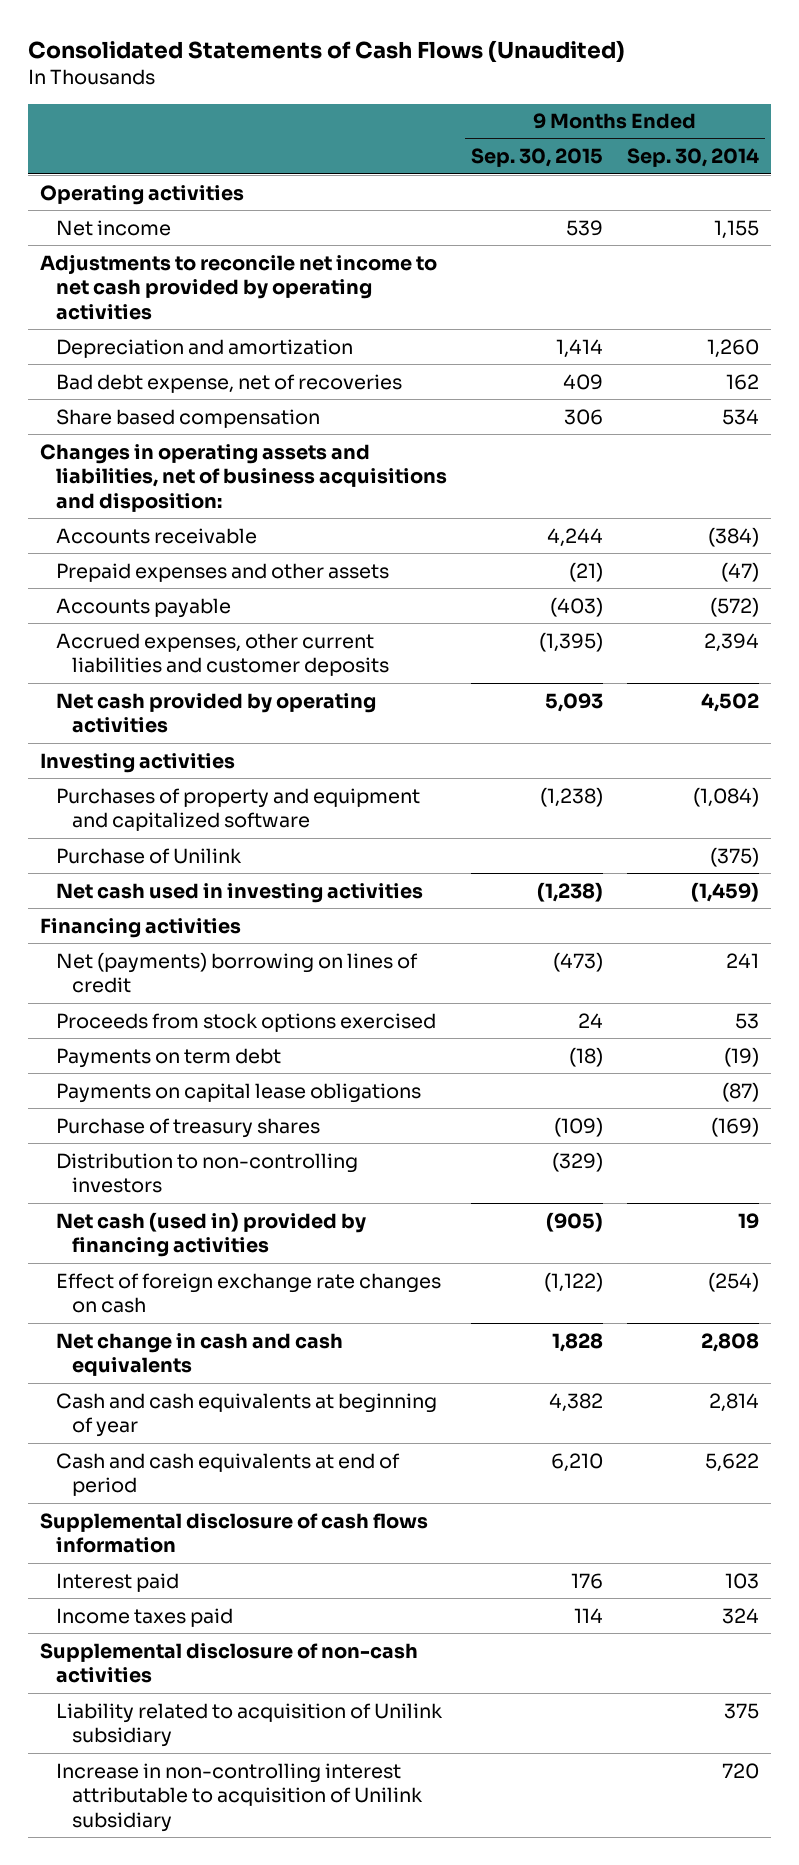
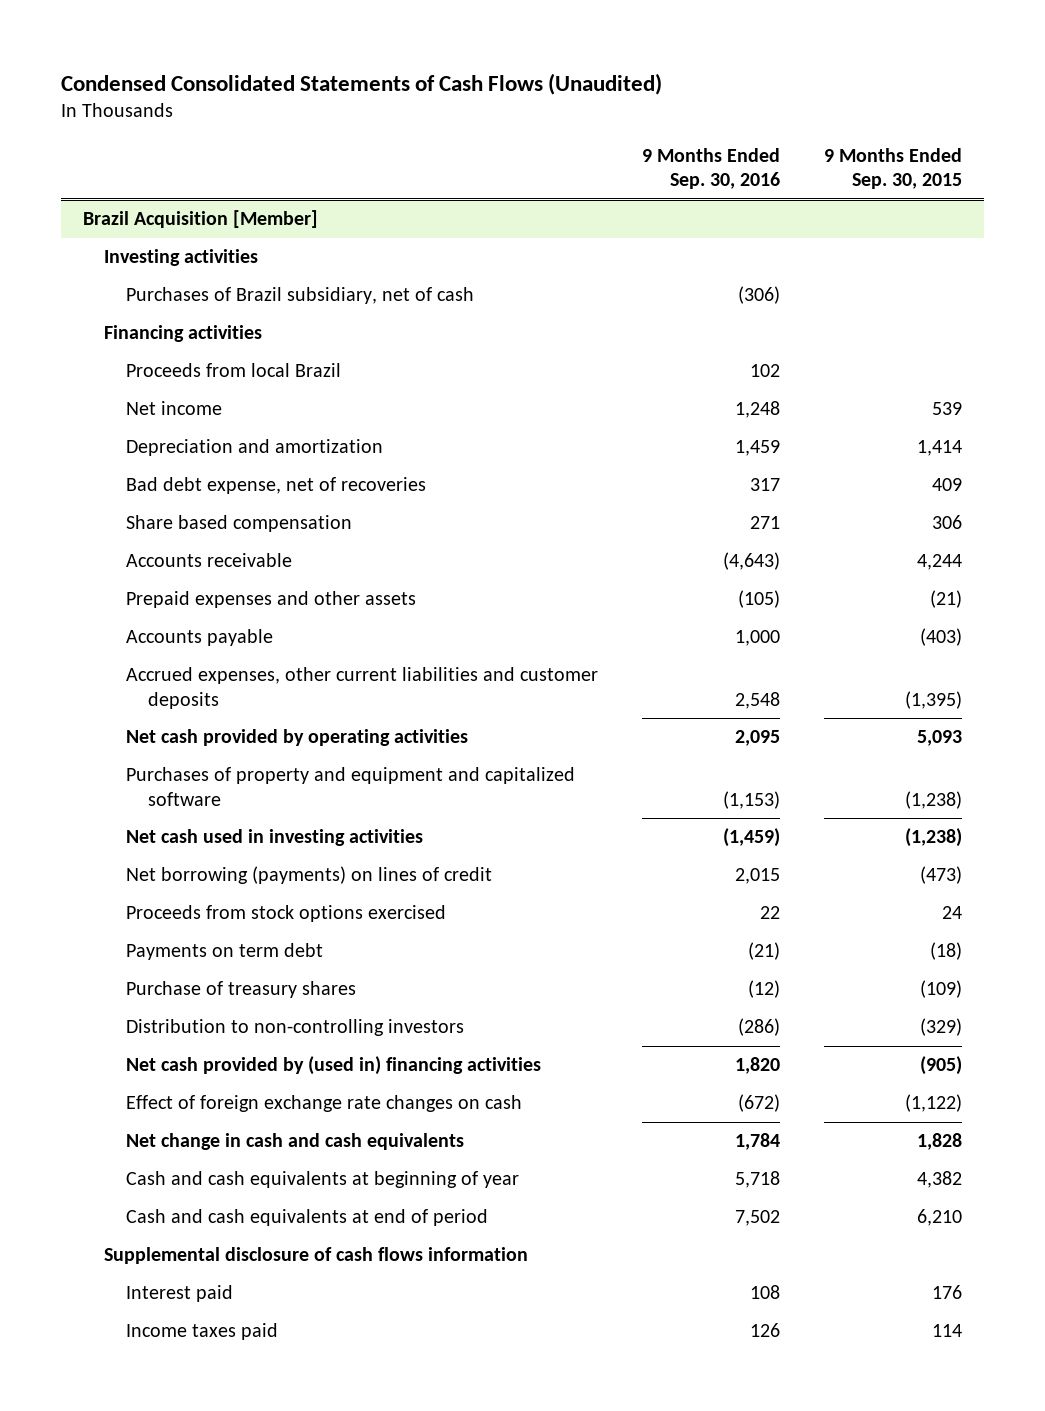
[28,40,626,64] Consolidated Statements of Cash Flows (Unaudited) -> [60,72,662,95] Condensed Consolidated Statements of Cash Flows (Unaudited)
[626,148,759,168] Sep. 30, 2014 -> none
none -> [642,147,781,190] 9 Months Ended Sep. 30, 2016
[40,184,245,205] Operating activities -> none
none -> [82,210,318,229] Brazil Acquisition [Member]
none -> [104,249,259,267] Investing activities
none -> [125,287,474,305] Purchases of Brazil subsidiary, net of cash
none -> [104,325,263,343] Financing activities
none -> [125,363,341,378] Proceeds from local Brazil
[40,253,438,320] Adjustments to reconcile net income to net cash provided by operating activities -> none
[40,443,448,512] Changes in operating assets and liabilities, net of business acquisitions and disposition: -> none
[40,752,236,773] Investing activities -> none
[56,847,243,864] Purchase of Unilink -> none
[40,917,242,938] Financing activities -> none
[56,951,419,994] Net (payments) borrowing on lines of credit -> [125,866,492,885] Net borrowing (payments) on lines of credit
[56,1082,422,1103] Payments on capital lease obligations -> none
[56,1211,367,1258] Net cash (used in) provided by financing activities -> [125,1056,541,1076] Net cash provided by (used in) financing activities
[40,1642,419,1684] Supplemental disclosure of non-cash activities -> none
[56,1702,444,1748] Liability related to acquisition of Unilink subsidiary -> none
[56,1762,423,1832] Increase in non-controlling interest attributable to acquisition of Unilink subsidiary -> none

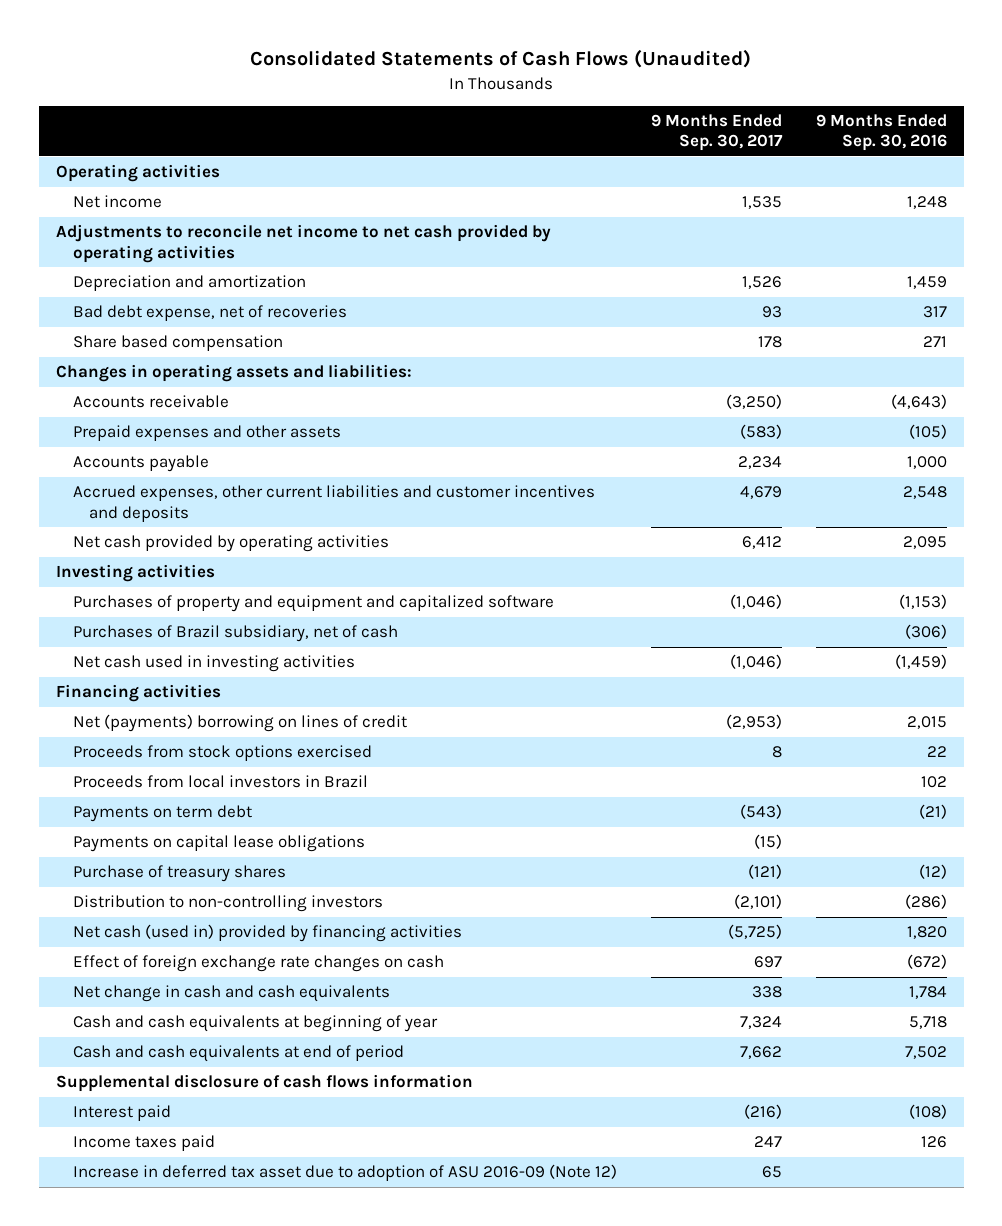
[60,72,662,95] Condensed Consolidated Statements of Cash Flows (Unaudited) -> [250,49,752,69] Consolidated Statements of Cash Flows (Unaudited)
[824,147,963,190] 9 Months Ended Sep. 30, 2015 -> none
none -> [650,114,783,152] 9 Months Ended Sep. 30, 2017
[82,210,318,229] Brazil Acquisition [Member] -> none
[104,249,259,267] Investing activities -> none
[125,287,474,305] Purchases of Brazil subsidiary, net of cash -> none
[104,325,263,343] Financing activities -> none
[125,363,341,378] Proceeds from local Brazil -> none
none -> [55,164,220,183] Operating activities
none -> [55,224,551,263] Adjustments to reconcile net income to net cash provided by operating activities
none -> [55,364,412,383] Changes in operating assets and liabilities:
[125,667,598,709] Accrued expenses, other current liabilities and customer deposits -> [72,485,595,522] Accrued expenses, other current liabilities and customer incentives and deposits
none -> [55,564,215,583] Investing activities
none -> [72,625,398,643] Purchases of Brazil subsidiary, net of cash
none -> [55,684,221,703] Financing activities
[125,866,492,885] Net borrowing (payments) on lines of credit -> [72,714,407,733] Net (payments) borrowing on lines of credit
none -> [72,775,368,789] Proceeds from local investors in Brazil
none -> [72,835,365,853] Payments on capital lease obligations
[125,1056,541,1076] Net cash provided by (used in) financing activities -> [72,924,462,943] Net cash (used in) provided by financing activities
[750,1285,781,1300] 108 -> [908,1104,947,1120] (108)
none -> [72,1164,617,1182] Increase in deferred tax asset due to adoption of ASU 2016-09 (Note 12)

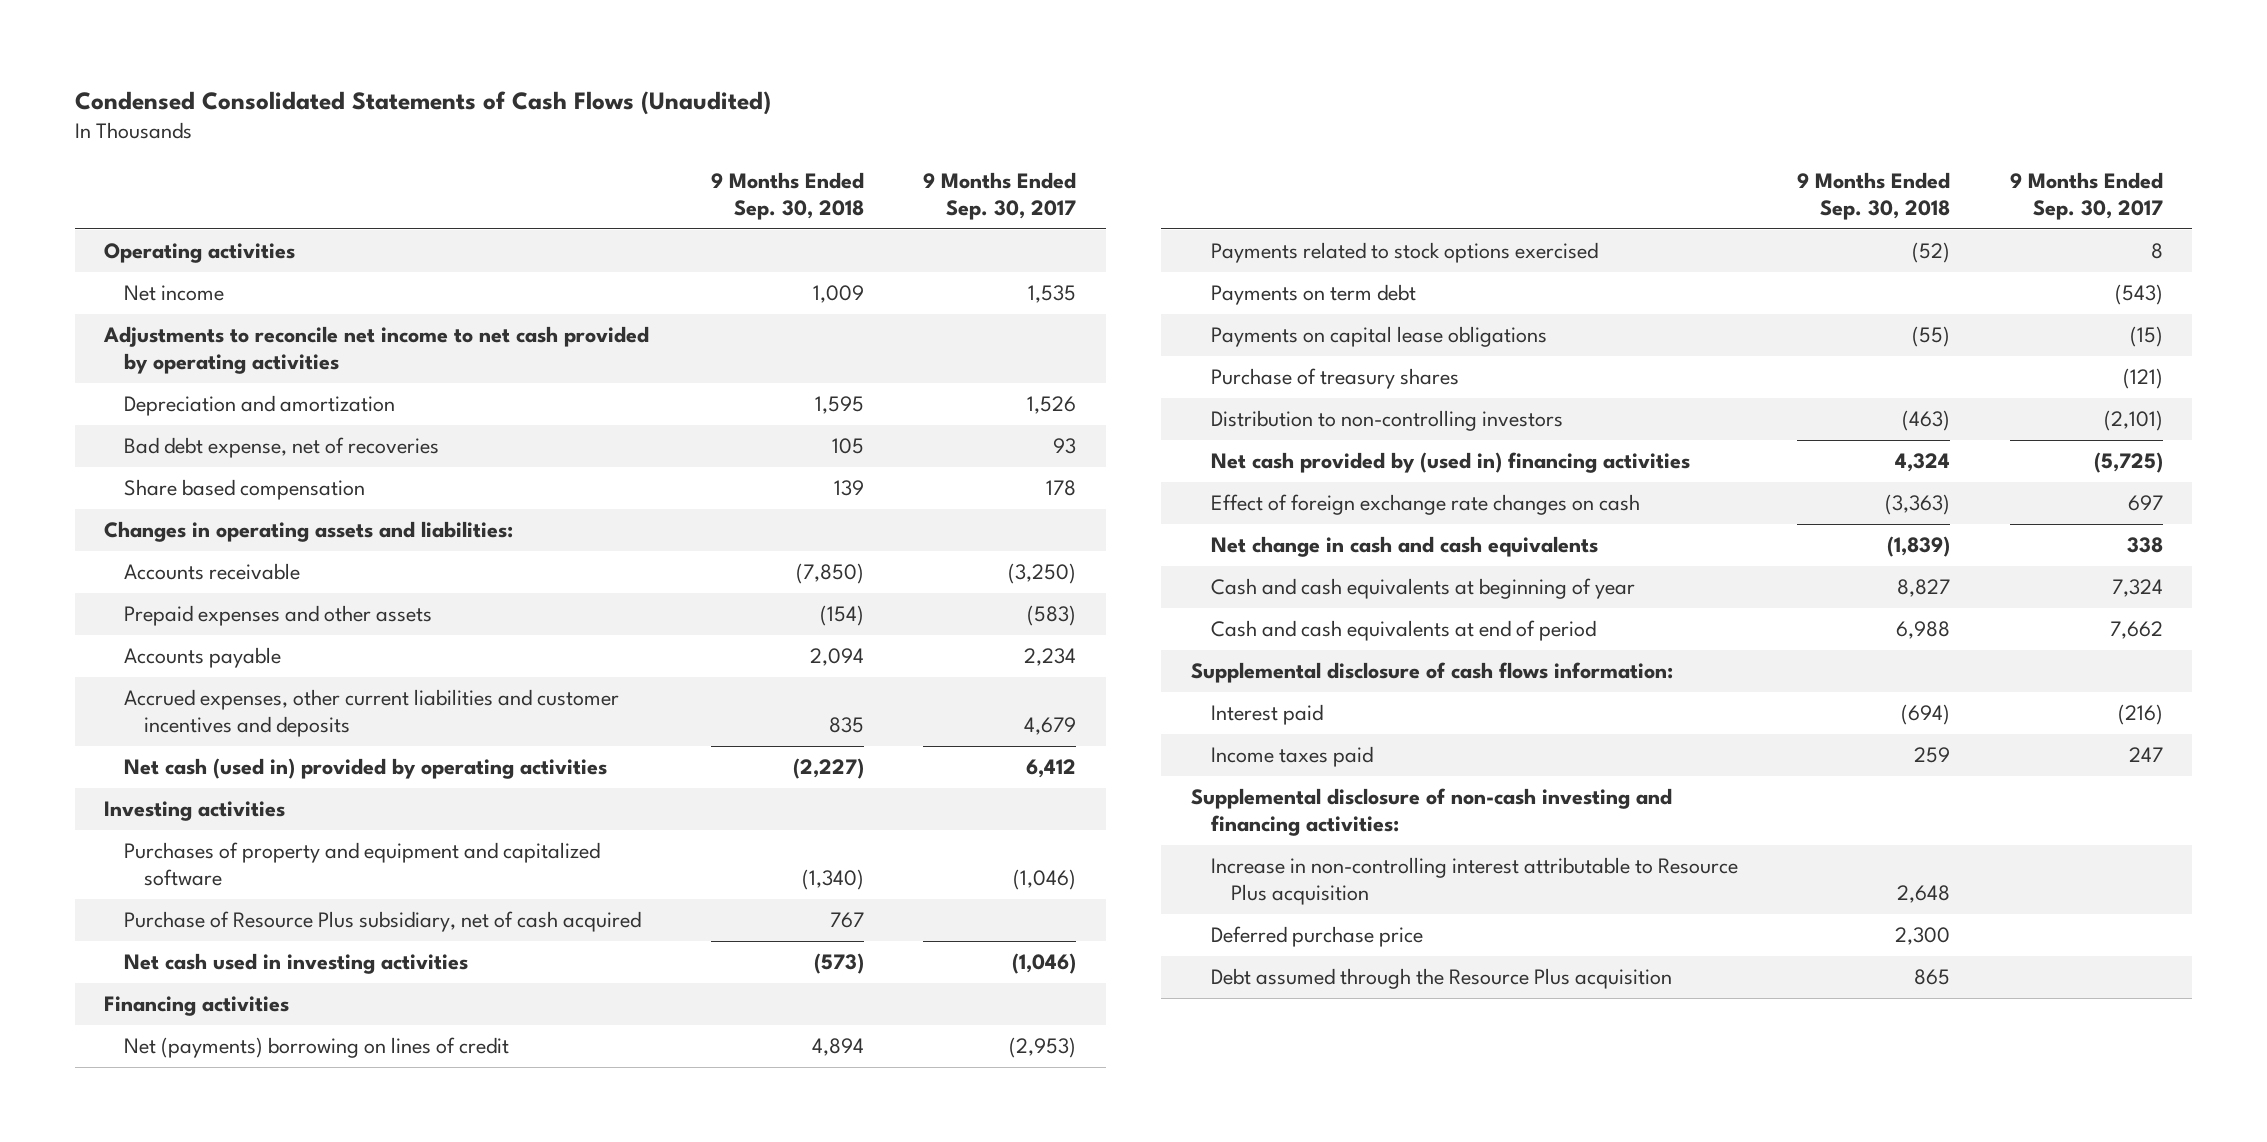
[250,49,752,69] Consolidated Statements of Cash Flows (Unaudited) -> [74,90,771,115] Condensed Consolidated Statements of Cash Flows (Unaudited)
[815,114,947,152] 9 Months Ended Sep. 30, 2016 -> none
none -> [710,172,864,221] 9 Months Ended Sep. 30, 2018
[72,535,389,553] Net cash provided by operating activities -> [124,758,608,780] Net cash (used in) provided by operating activities
[72,625,398,643] Purchases of Brazil subsidiary, net of cash -> [124,911,642,933] Purchase of Resource Plus subsidiary, net of cash acquired
[72,745,372,762] Proceeds from stock options exercised -> none
[72,775,368,789] Proceeds from local investors in Brazil -> none
none -> [1210,242,1598,264] Payments related to stock options exercised
[72,924,462,943] Net cash (used in) provided by financing activities -> [1210,452,1690,474] Net cash provided by (used in) financing activities
[55,1074,473,1093] Supplemental disclosure of cash flows information -> [1190,662,1673,684] Supplemental disclosure of cash flows information:
[72,1164,617,1182] Increase in deferred tax asset due to adoption of ASU 2016-09 (Note 12) -> none
none -> [1190,788,1672,836] Supplemental disclosure of non-cash investing and financing activities:
none -> [1210,857,1738,905] Increase in non-controlling interest attributable to Resource Plus acquisition
none -> [1210,926,1423,948] Deferred purchase price
none -> [1210,968,1672,990] Debt assumed through the Resource Plus acquisition

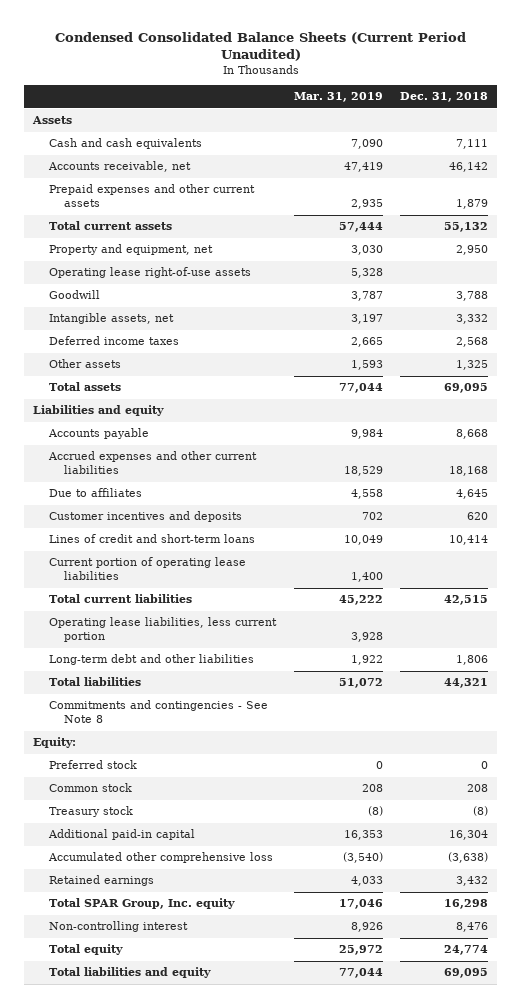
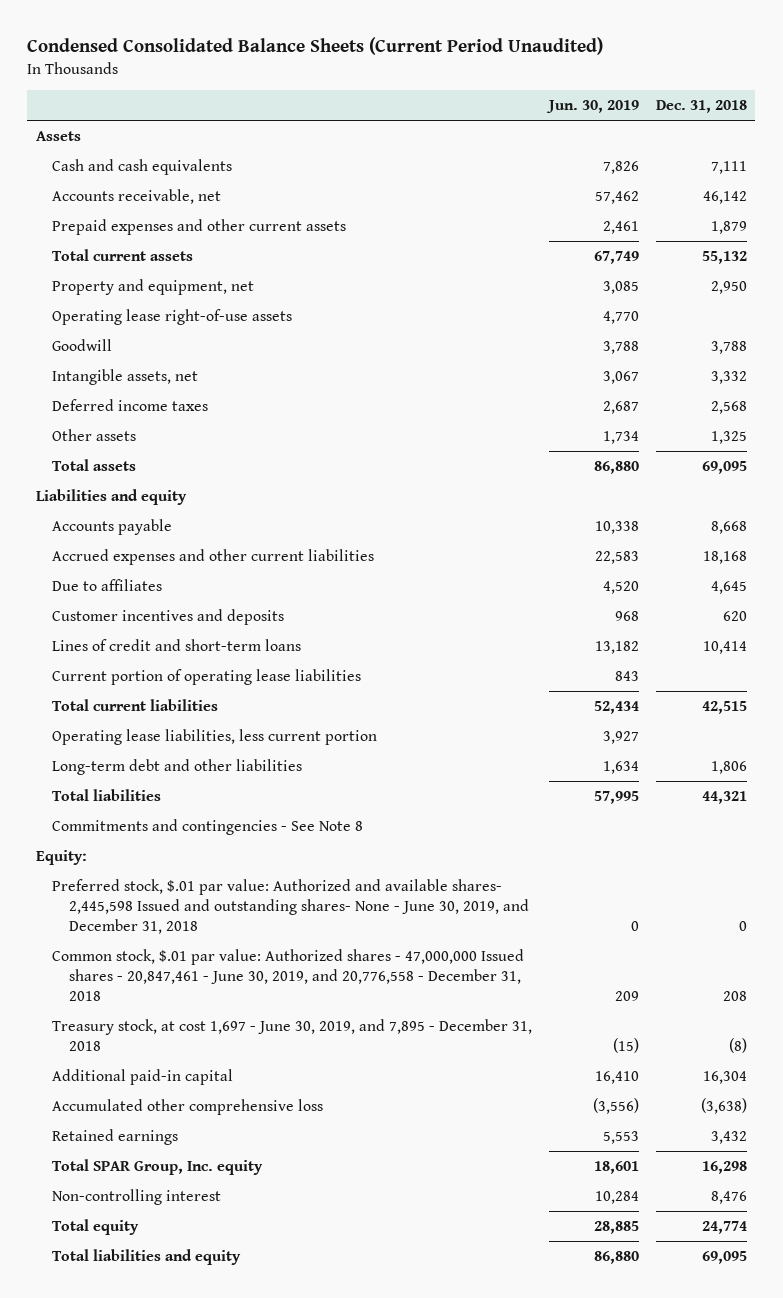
[293,92,383,103] Mar. 31, 2019 -> none
none -> [546,100,640,114] Jun. 30, 2019
[48,760,137,770] Preferred stock -> [52,879,530,934] Preferred stock, $.01 par value: Authorized and available shares- 2,445,598 Issued and outstanding shares- None - June 30, 2019, and December 31, 2018
[48,783,132,793] Common stock -> [52,949,525,1001] Common stock, $.01 par value: Authorized shares - 47,000,000 Issued shares - 20,847,461 - June 30, 2019, and 20,776,558 - December 31, 2018
[48,806,133,818] Treasury stock -> [52,1019,533,1051] Treasury stock, at cost 1,697 - June 30, 2019, and 7,895 - December 31, 2018

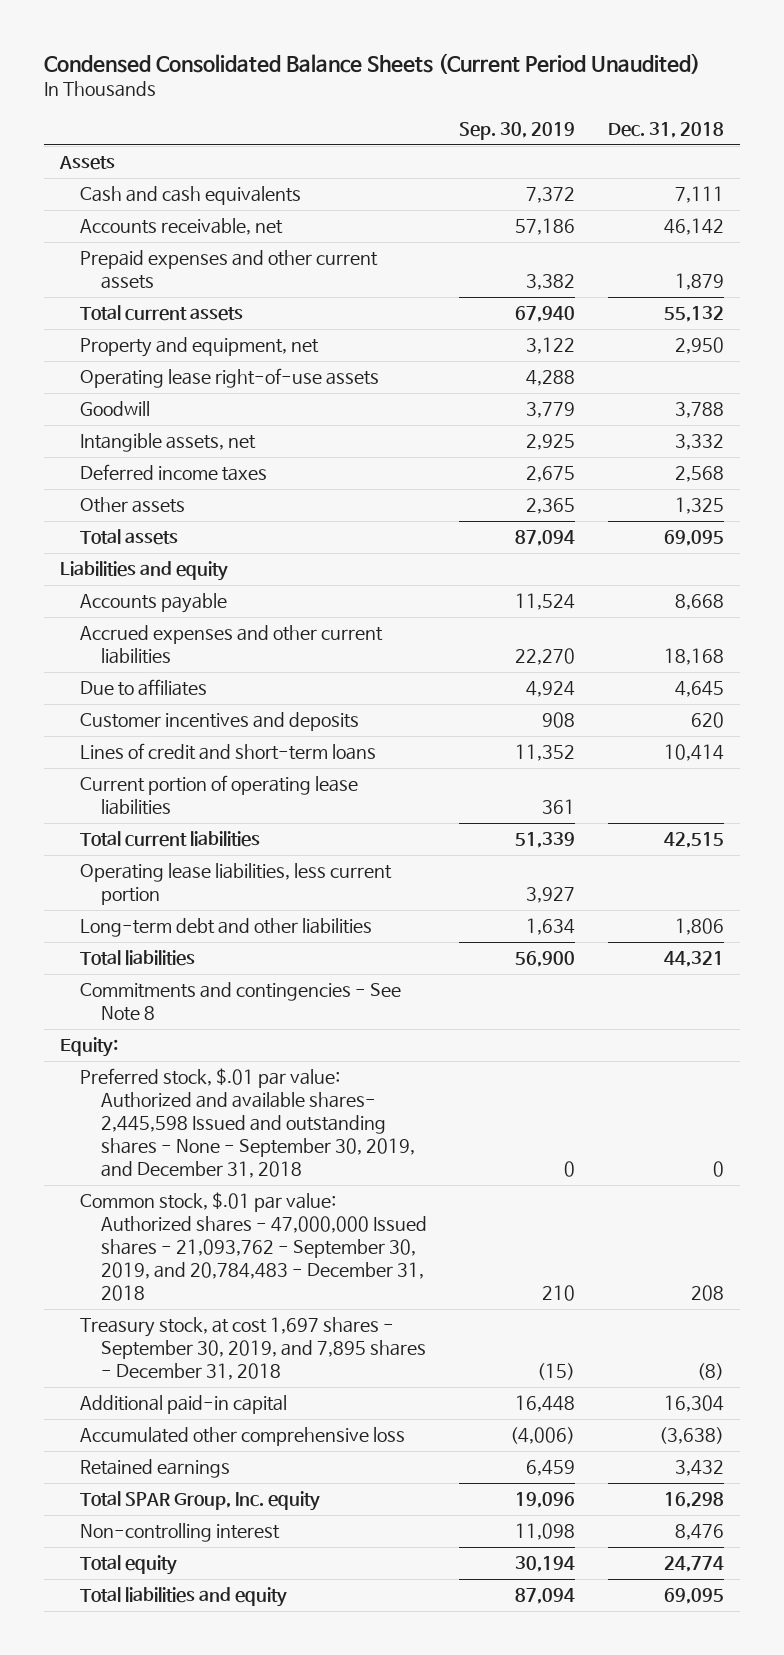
[546,100,640,114] Jun. 30, 2019 -> none
none -> [459,122,576,141] Sep. 30, 2019
[52,879,530,934] Preferred stock, $.01 par value: Authorized and available shares- 2,445,598 Issued and outstanding shares- None - June 30, 2019, and December 31, 2018 -> [80,1068,415,1178] Preferred stock, $.01 par value: Authorized and available shares- 2,445,598 Issued and outstanding shares - None - September 30, 2019, and December 31, 2018
[52,949,525,1001] Common stock, $.01 par value: Authorized shares - 47,000,000 Issued shares - 20,847,461 - June 30, 2019, and 20,776,558 - December 31, 2018 -> [80,1192,427,1301] Common stock, $.01 par value: Authorized shares - 47,000,000 Issued shares - 21,093,762 - September 30, 2019, and 20,784,483 - December 31, 2018
[52,1019,533,1051] Treasury stock, at cost 1,697 - June 30, 2019, and 7,895 - December 31, 2018 -> [80,1317,426,1381] Treasury stock, at cost 1,697 shares - September 30, 2019, and 7,895 shares - December 31, 2018

